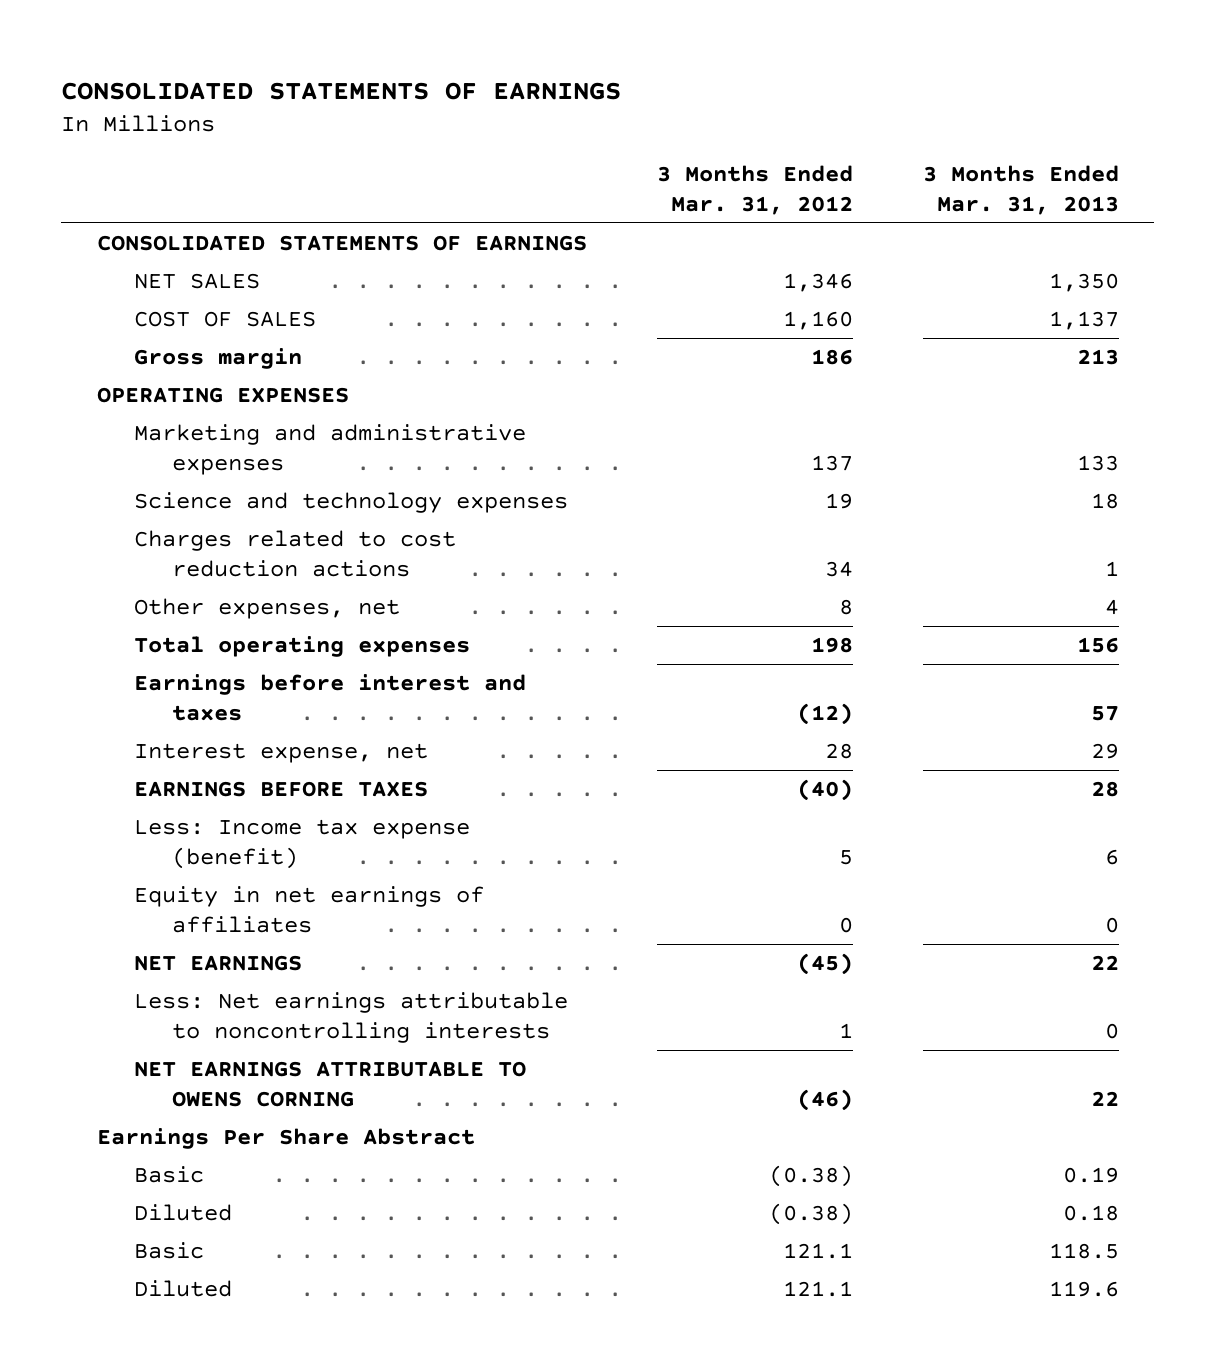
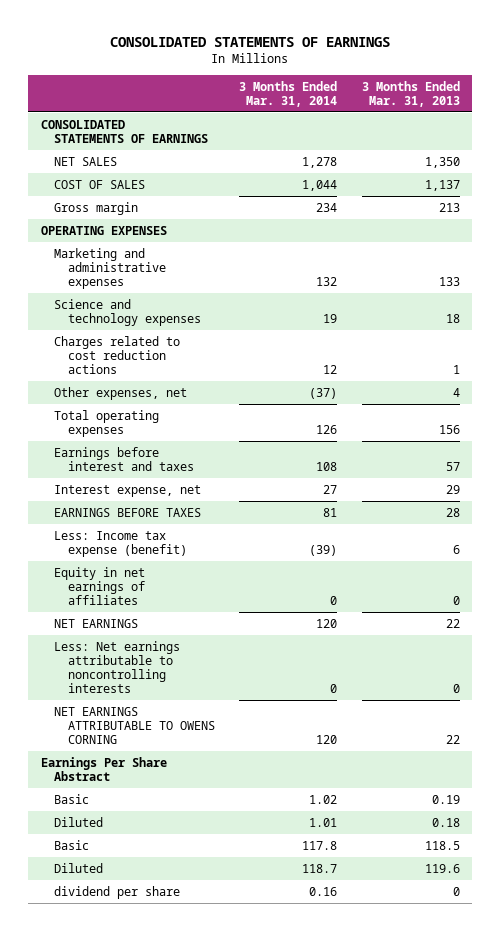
[656,164,853,215] 3 Months Ended Mar. 31, 2012 -> none
none -> [239,80,338,107] 3 Months Ended Mar. 31, 2014
none -> [54,885,181,899] dividend per share

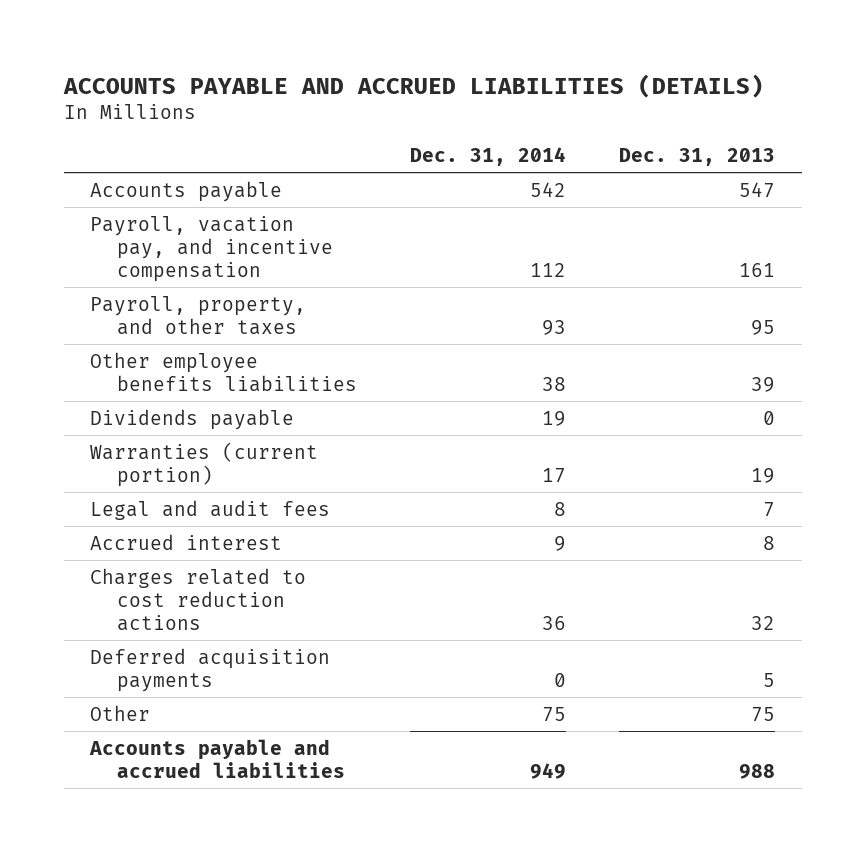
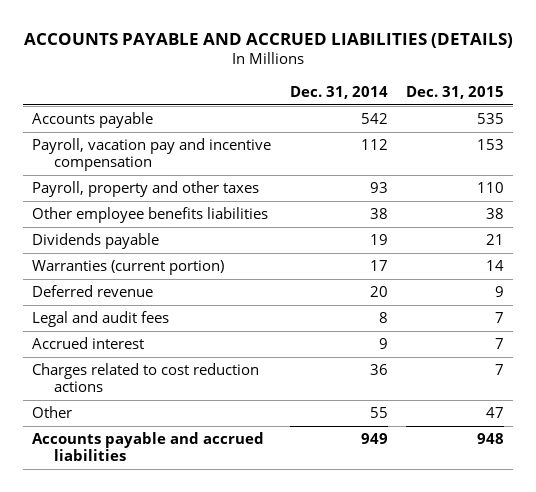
[619,148,776,167] Dec. 31, 2013 -> none
none -> [406,85,505,99] Dec. 31, 2015
[90,215,333,283] Payroll, vacation pay, and incentive compensation -> [32,138,272,171] Payroll, vacation pay and incentive compensation
[90,295,307,335] Payroll, property, and other taxes -> [32,181,260,198] Payroll, property and other taxes
none -> [32,285,154,298] Deferred revenue
[90,647,331,692] Deferred acquisition payments -> none
[541,706,566,722] 75 -> [369,407,388,419] 55

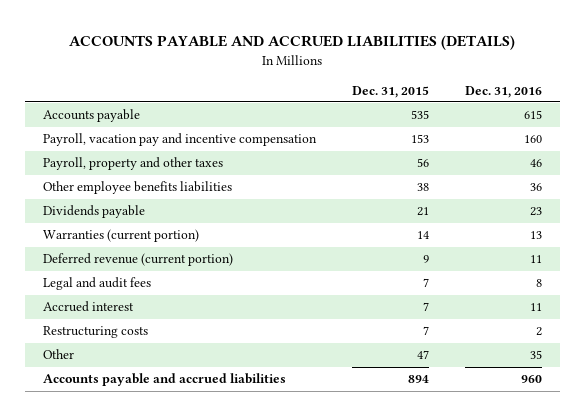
[289,85,388,99] Dec. 31, 2014 -> none
none -> [464,85,542,98] Dec. 31, 2016
[477,182,505,194] 110 -> [416,158,429,168] 56
[32,285,154,298] Deferred revenue -> [43,253,234,267] Deferred revenue (current portion)
[32,363,260,392] Charges related to cost reduction actions -> [43,326,149,339] Restructuring costs
[477,433,505,445] 948 -> [407,375,429,384] 894

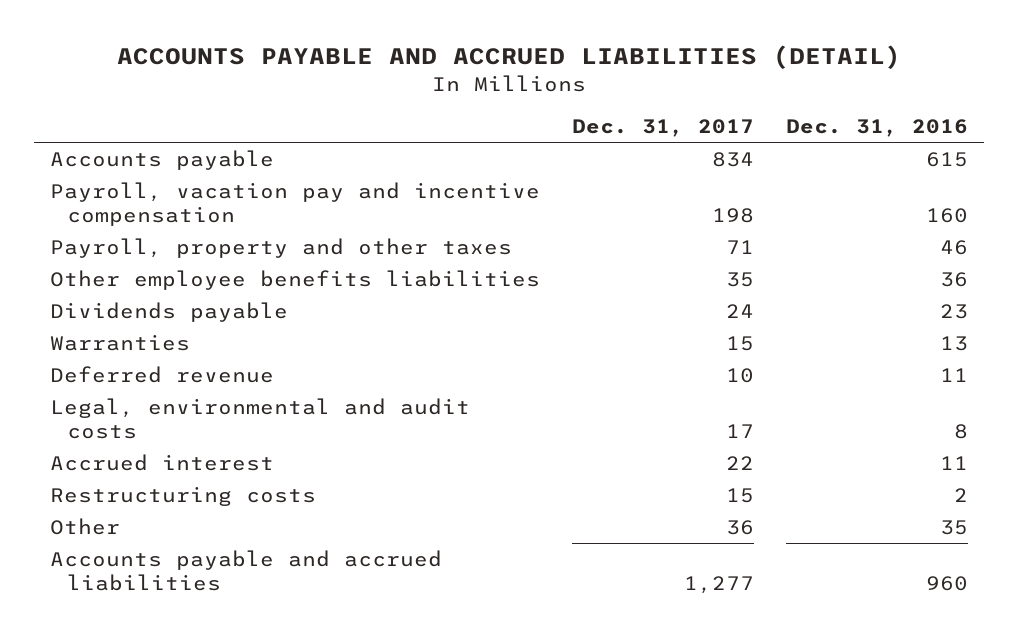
[69,35,516,51] ACCOUNTS PAYABLE AND ACCRUED LIABILITIES (DETAILS) -> [116,45,901,70] ACCOUNTS PAYABLE AND ACCRUED LIABILITIES (DETAIL)
[351,85,429,98] Dec. 31, 2015 -> none
none -> [571,119,754,138] Dec. 31, 2017
[43,229,200,243] Warranties (current portion) -> [49,333,190,351] Warranties
[43,253,234,267] Deferred revenue (current portion) -> [49,365,274,383] Deferred revenue
[43,277,152,291] Legal and audit fees -> [49,397,470,439] Legal, environmental and audit costs

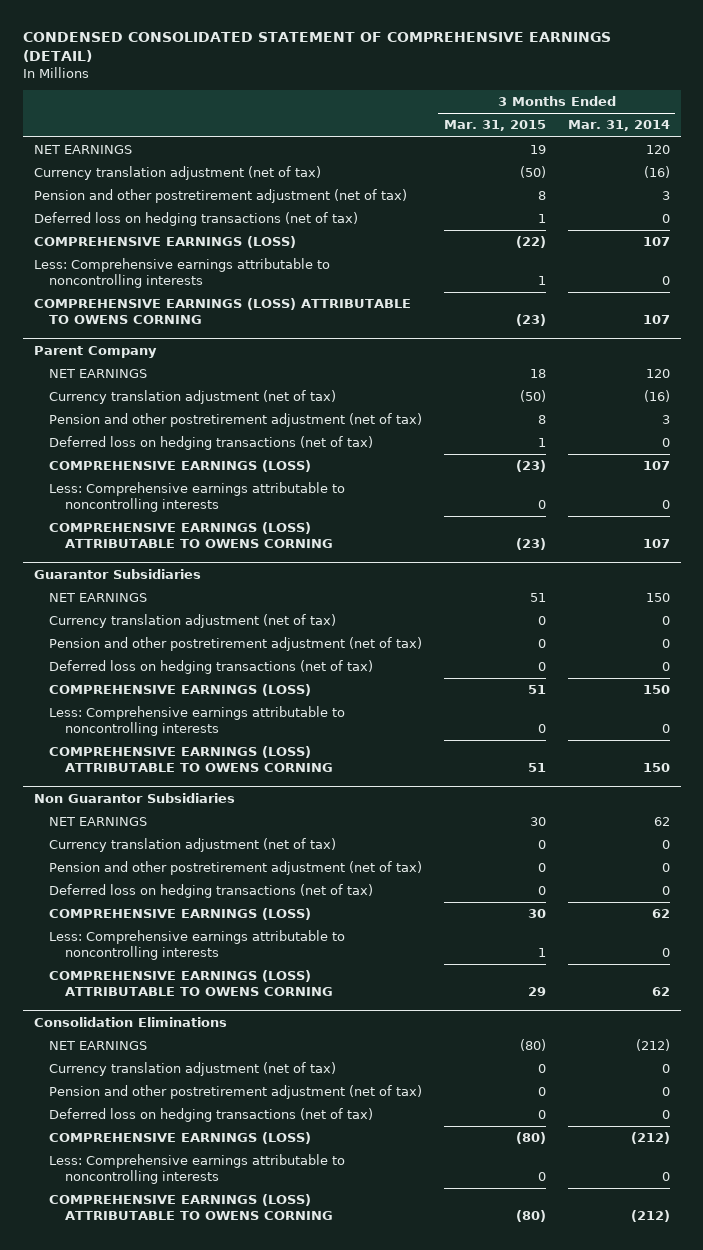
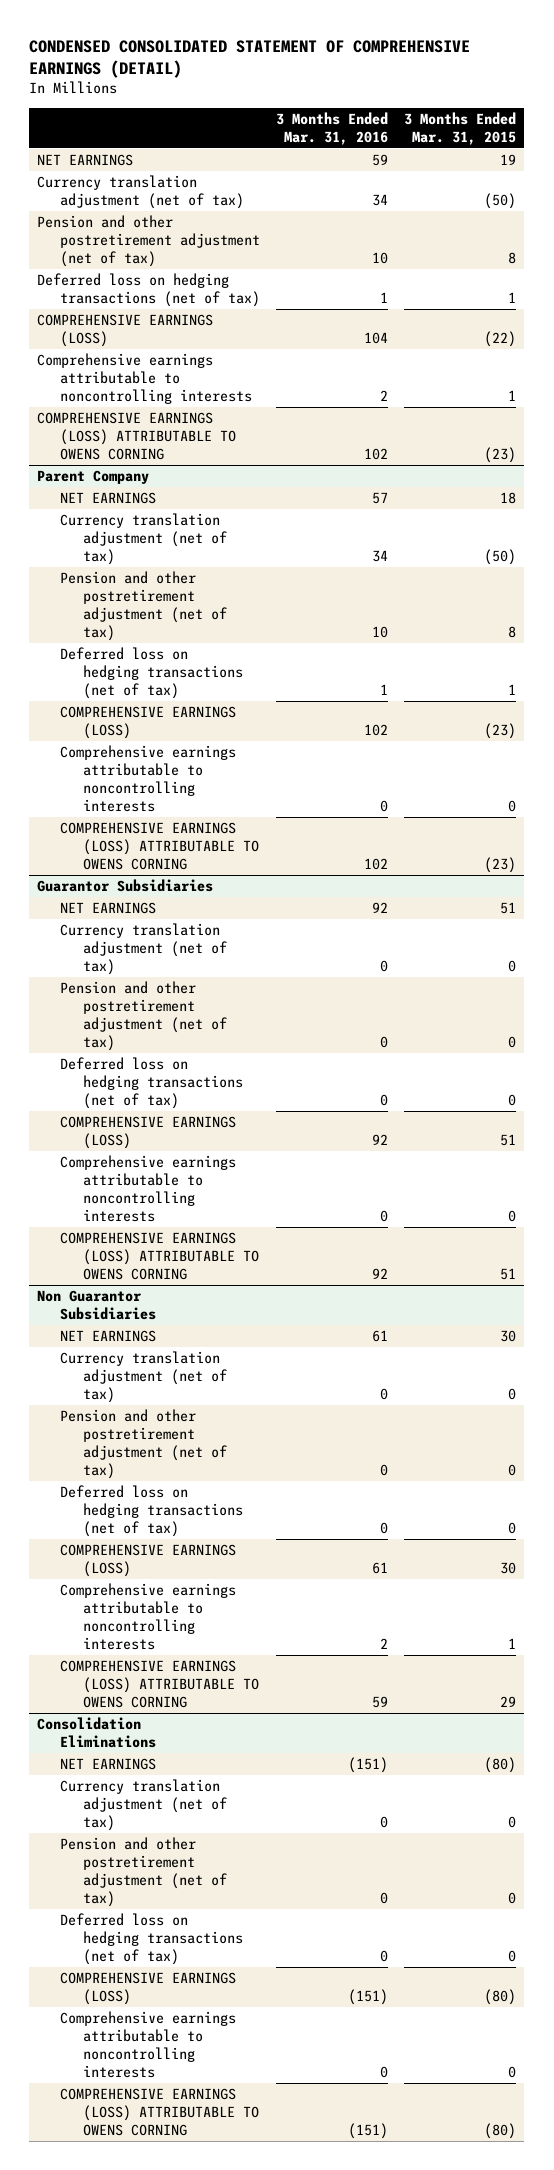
[567,120,670,132] Mar. 31, 2014 -> none
none -> [276,111,389,145] 3 Months Ended Mar. 31, 2016
[33,258,330,288] Less: Comprehensive earnings attributable to noncontrolling interests -> [37,353,253,405] Comprehensive earnings attributable to noncontrolling interests
[49,482,346,512] Less: Comprehensive earnings attributable to noncontrolling interests -> [60,745,237,813] Comprehensive earnings attributable to noncontrolling interests
[49,706,346,736] Less: Comprehensive earnings attributable to noncontrolling interests -> [60,1155,237,1223] Comprehensive earnings attributable to noncontrolling interests
[49,930,346,960] Less: Comprehensive earnings attributable to noncontrolling interests -> [60,1583,237,1651] Comprehensive earnings attributable to noncontrolling interests
[49,1154,346,1184] Less: Comprehensive earnings attributable to noncontrolling interests -> [60,2011,237,2079] Comprehensive earnings attributable to noncontrolling interests

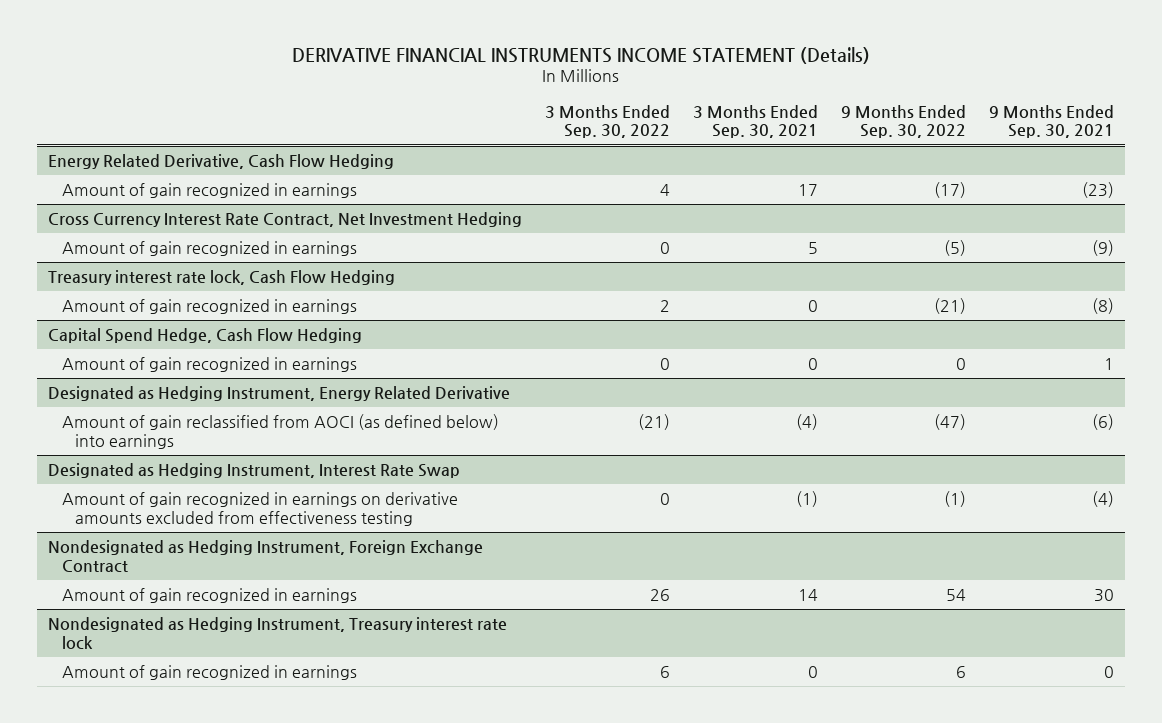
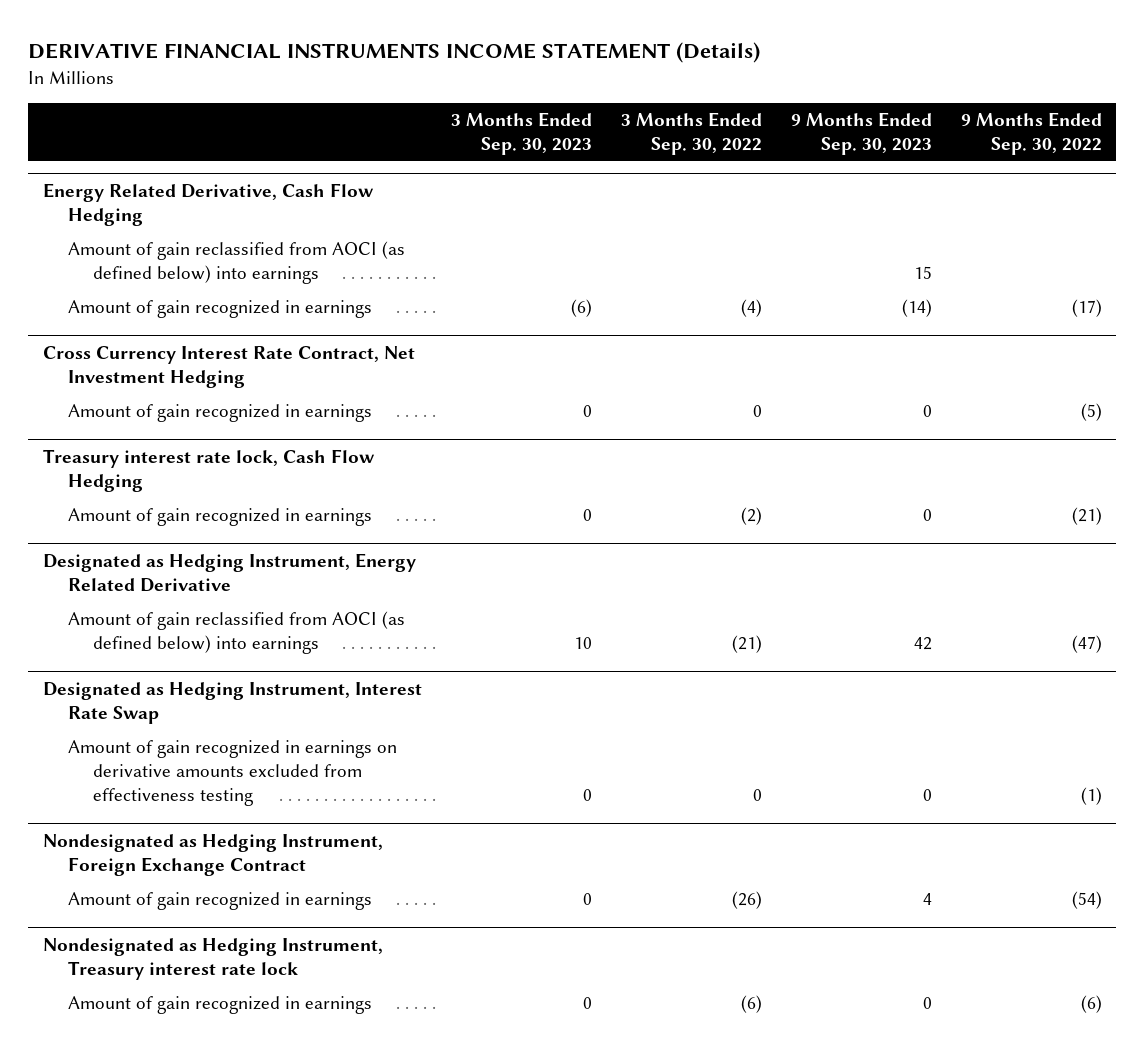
[693,104,819,139] 3 Months Ended Sep. 30, 2021 -> none
[988,104,1114,139] 9 Months Ended Sep. 30, 2021 -> none
none -> [450,112,592,155] 3 Months Ended Sep. 30, 2023
none -> [790,112,932,155] 9 Months Ended Sep. 30, 2023
none -> [67,241,405,284] Amount of gain reclassified from AOCI (as defined below) into earnings
[660,183,671,196] 4 -> [740,299,762,318] (4)
[48,327,363,343] Capital Spend Hedge, Cash Flow Hedging -> none
[61,356,357,372] Amount of gain recognized in earnings -> none
[660,299,671,312] 2 -> [740,507,762,526] (2)
[650,588,671,601] 26 -> [731,891,762,910] (26)
[945,588,966,601] 54 -> [1071,891,1102,910] (54)
[660,665,671,678] 6 -> [740,995,762,1014] (6)
[955,665,966,678] 6 -> [1080,995,1102,1014] (6)

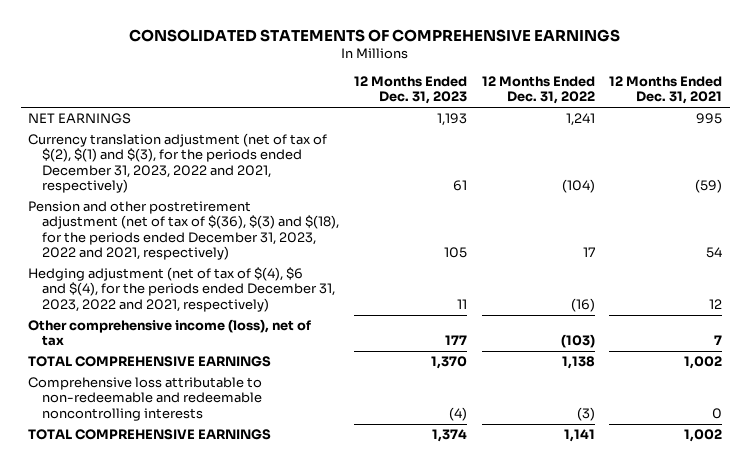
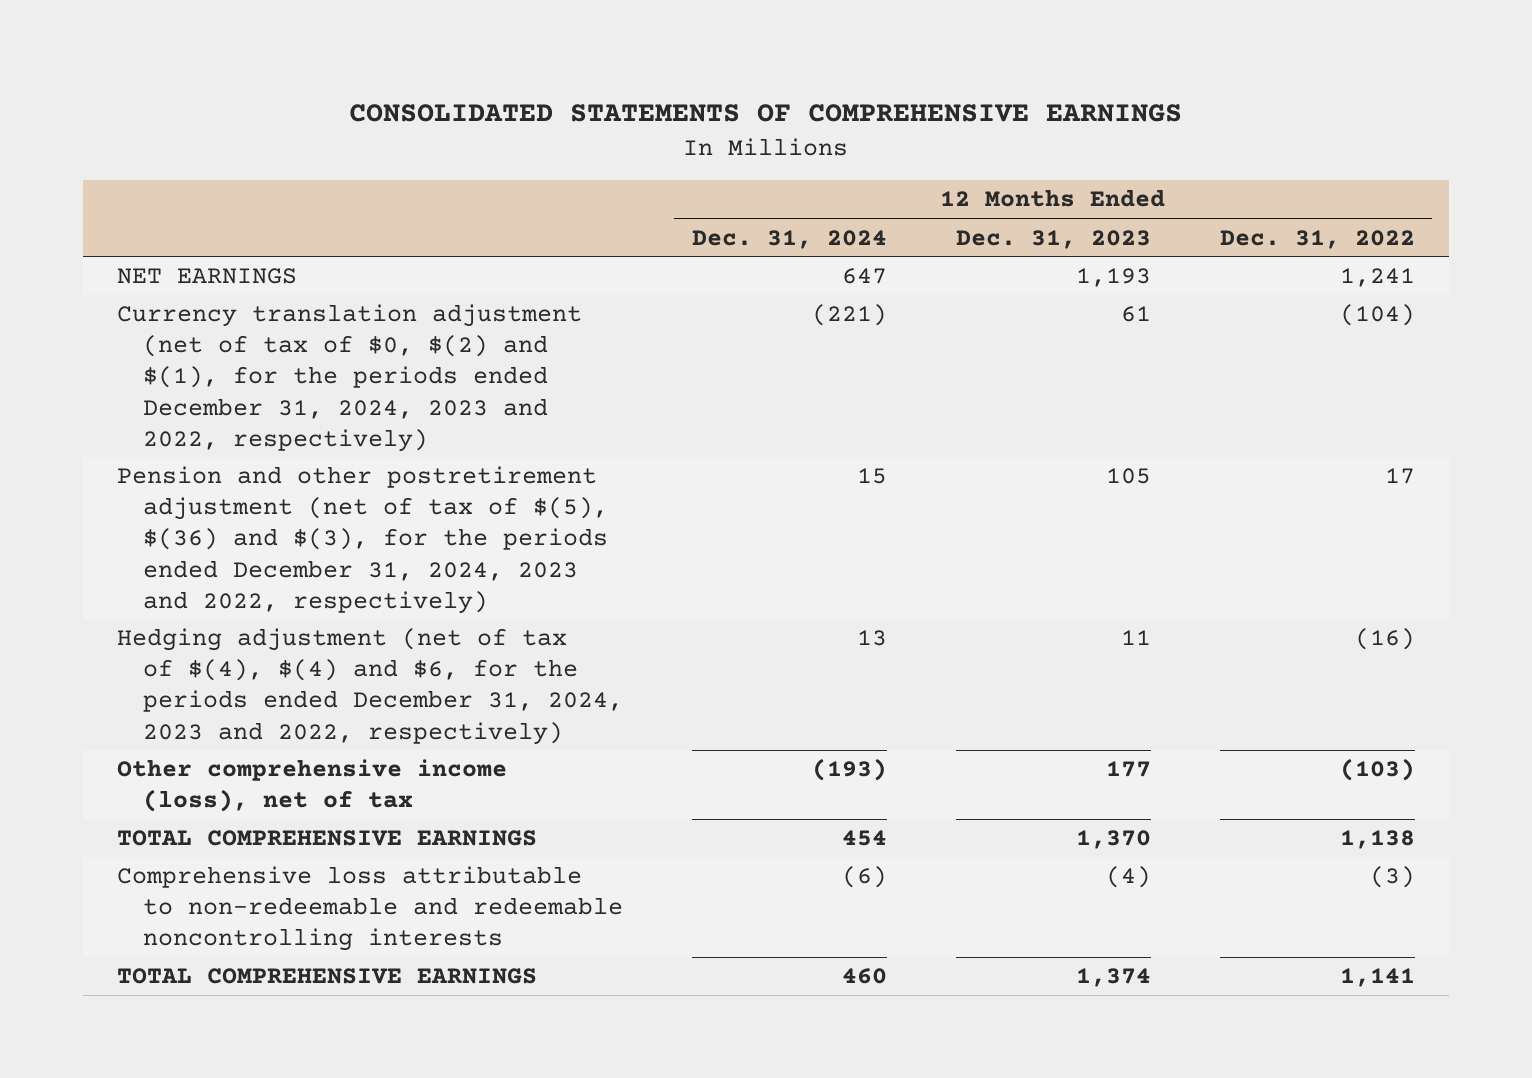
[609,76,723,105] 12 Months Ended Dec. 31, 2021 -> none
none -> [691,229,887,249] Dec. 31, 2024
[27,133,327,193] Currency translation adjustment (net of tax of $(2), $(1) and $(3), for the periods ended December 31, 2023, 2022 and 2021, respectively) -> [117,304,583,452] Currency translation adjustment (net of tax of $0, $(2) and $(1), for the periods ended December 31, 2024, 2023 and 2022, respectively)
[27,201,340,260] Pension and other postretirement adjustment (net of tax of $(36), $(3) and $(18), for the periods ended December 31, 2023, 2022 and 2021, respectively) -> [117,466,608,614] Pension and other postretirement adjustment (net of tax of $(5), $(36) and $(3), for the periods ended December 31, 2024, 2023 and 2022, respectively)
[27,267,336,312] Hedging adjustment (net of tax of $(4), $6 and $(4), for the periods ended December 31, 2023, 2022 and 2021, respectively) -> [117,628,623,745] Hedging adjustment (net of tax of $(4), $(4) and $6, for the periods ended December 31, 2024, 2023 and 2022, respectively)

